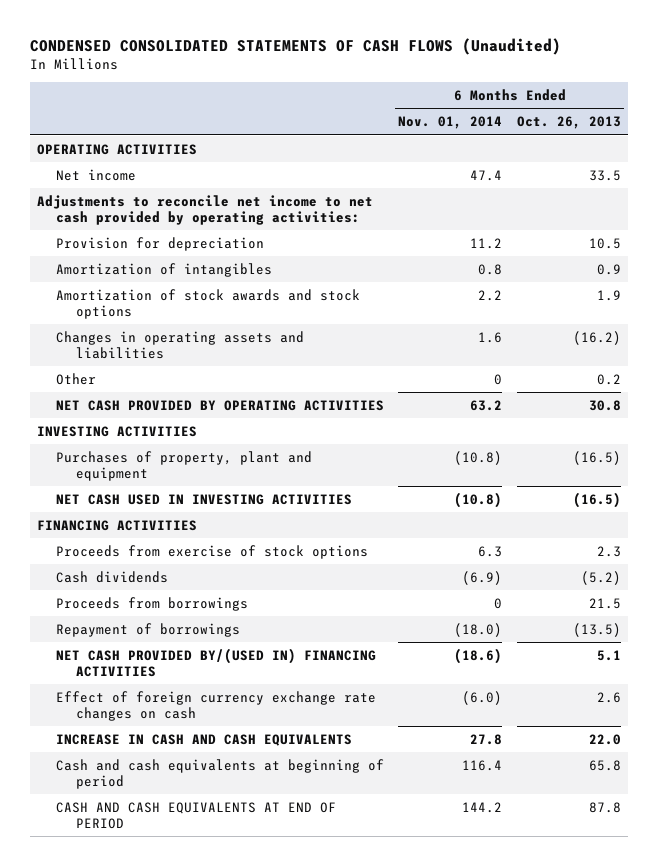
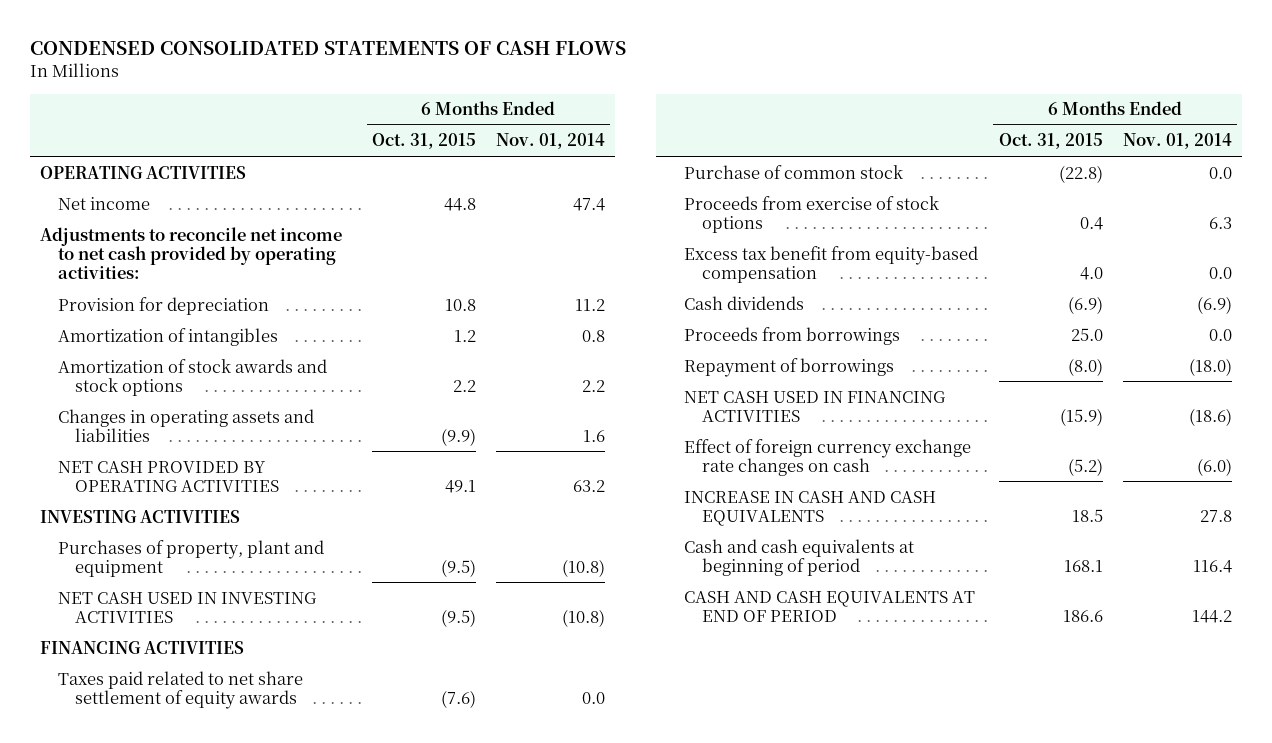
[29,37,561,55] CONDENSED CONSOLIDATED STATEMENTS OF CASH FLOWS (Unaudited) -> [29,41,626,56] CONDENSED CONSOLIDATED STATEMENTS OF CASH FLOWS
[516,116,621,130] Oct. 26, 2013 -> none
none -> [371,133,476,150] Oct. 31, 2015
[56,372,97,385] Other -> none
none -> [57,670,303,709] Taxes paid related to net share settlement of equity awards
none -> [684,164,904,179] Purchase of common stock
none -> [684,245,979,283] Excess tax benefit from equity-based compensation
[494,597,503,609] 0 -> [1208,328,1232,341] 0.0
[56,647,377,677] NET CASH PROVIDED BY/(USED IN) FINANCING ACTIVITIES -> [684,390,947,422] NET CASH USED IN FINANCING ACTIVITIES

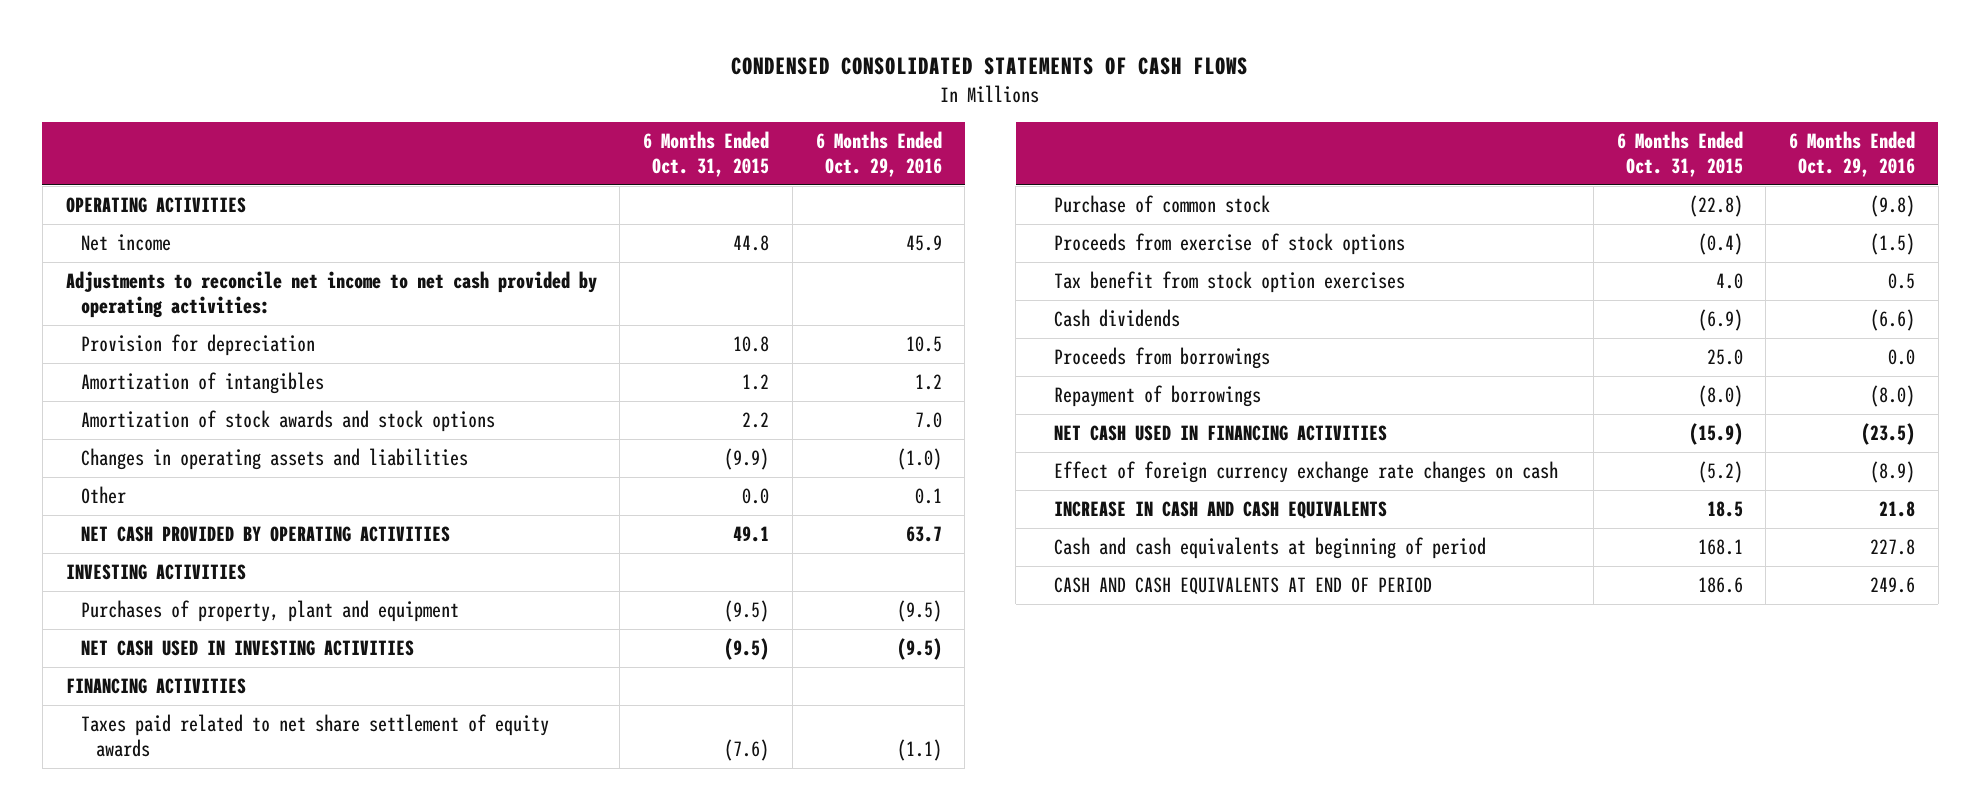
[496,133,606,150] Nov. 01, 2014 -> none
none -> [815,131,942,177] 6 Months Ended Oct. 29, 2016
none -> [80,486,126,505] Other
[1079,216,1103,230] 0.4 -> [1697,233,1743,256] (0.4)
[684,245,979,283] Excess tax benefit from equity-based compensation -> [1054,271,1406,294] Tax benefit from stock option exercises

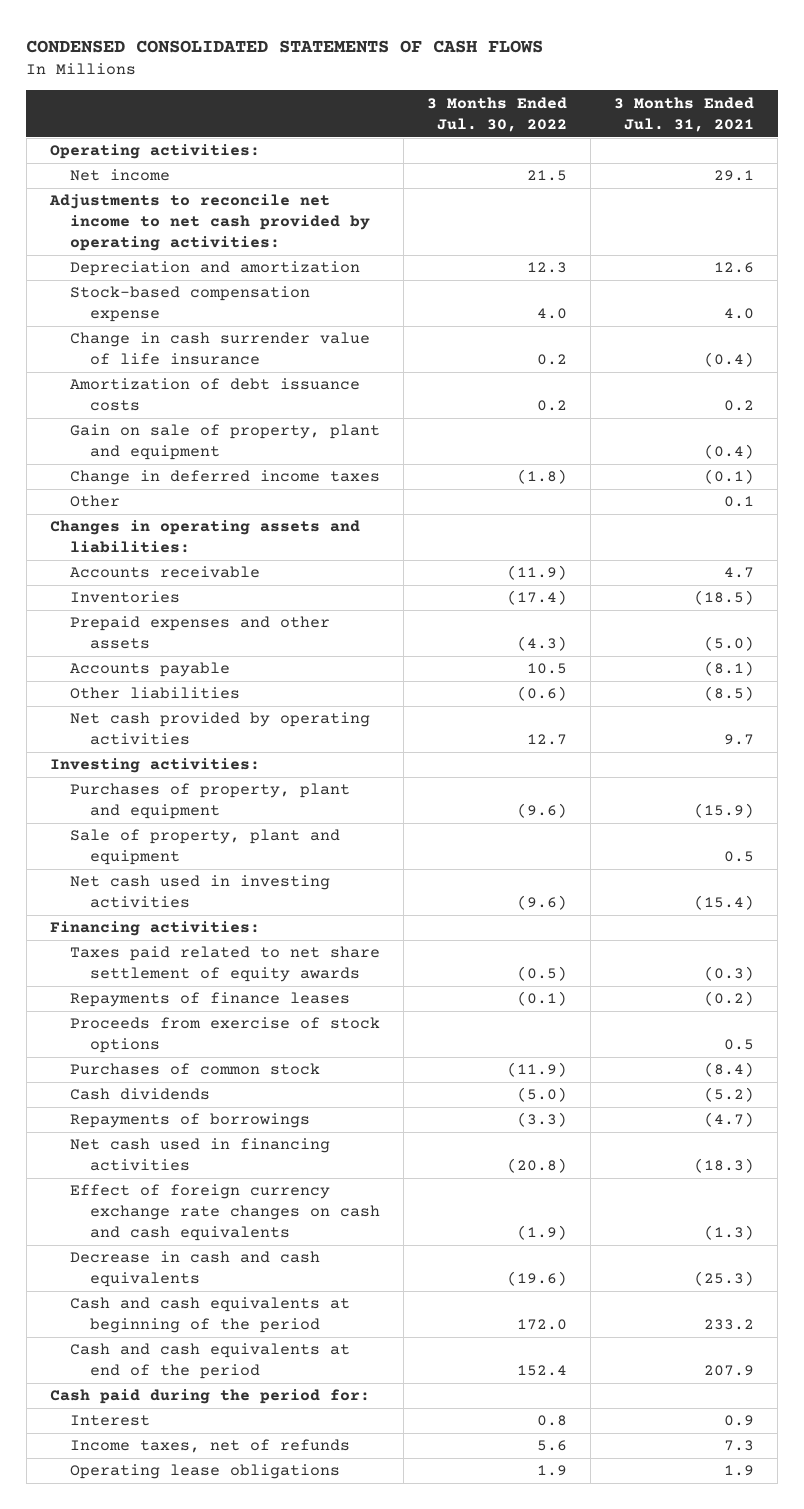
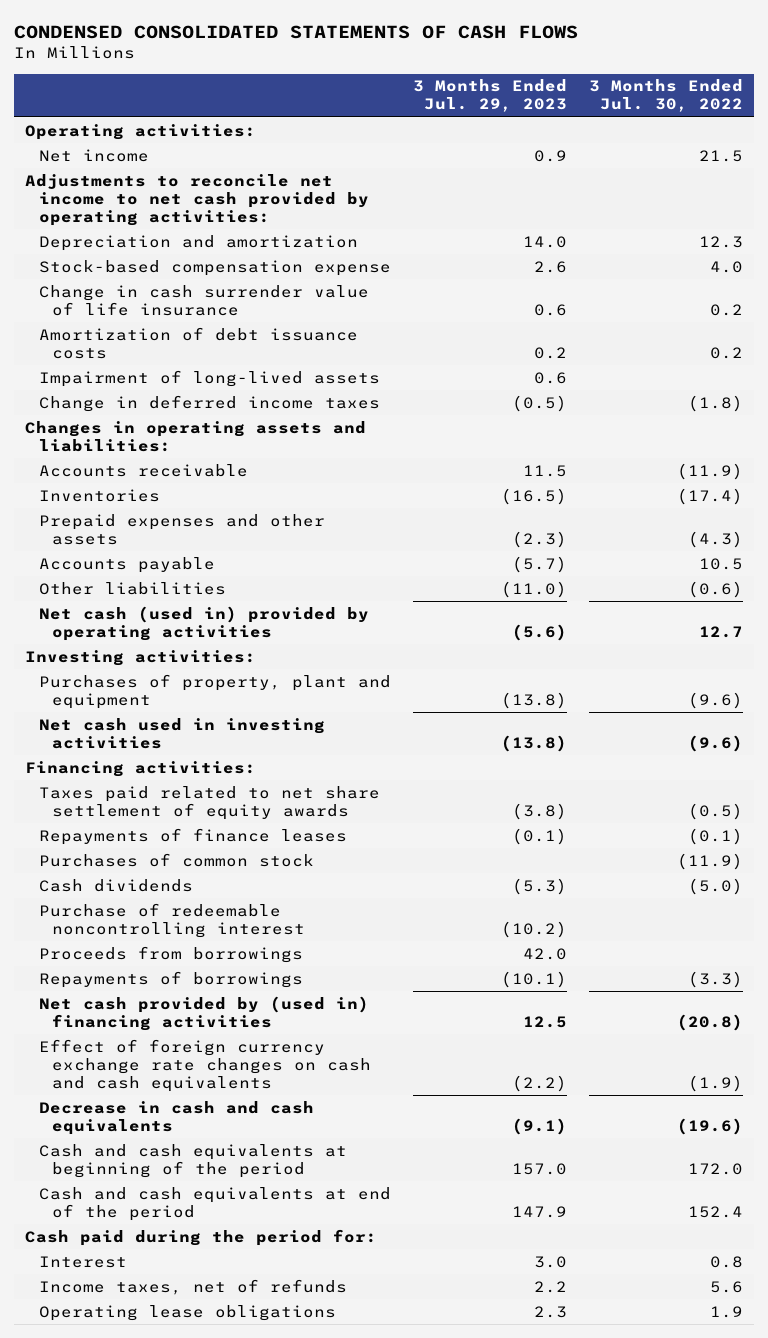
[614,96,755,132] 3 Months Ended Jul. 31, 2021 -> none
none -> [412,79,567,113] 3 Months Ended Jul. 29, 2023
[69,424,380,461] Gain on sale of property, plant and equipment -> none
none -> [38,369,380,387] Impairment of long-lived assets
[69,495,120,508] Other -> none
[69,712,370,746] Net cash provided by operating activities -> [38,605,369,641] Net cash (used in) provided by operating activities
[69,829,340,866] Sale of property, plant and equipment -> none
[69,1017,380,1054] Proceeds from exercise of stock options -> none
none -> [38,902,305,938] Purchase of redeemable noncontrolling interest
none -> [38,945,303,963] Proceeds from borrowings
[69,1138,330,1172] Net cash used in financing activities -> [38,995,369,1031] Net cash provided by (used in) financing activities

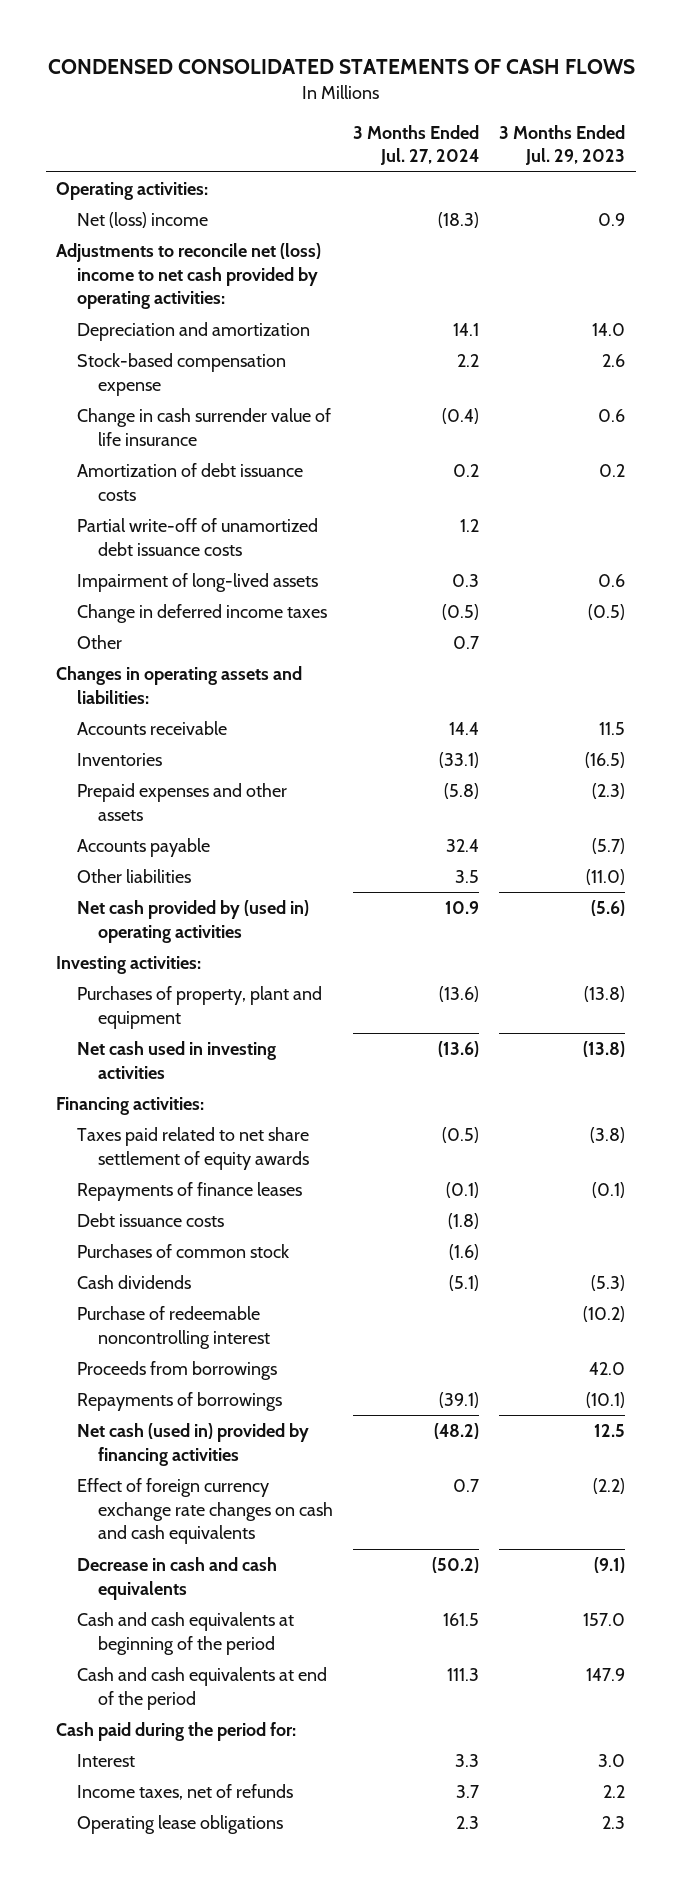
[588,79,743,113] 3 Months Ended Jul. 30, 2022 -> none
none -> [353,124,480,166] 3 Months Ended Jul. 27, 2024
[38,148,149,162] Net income -> [76,212,208,229] Net (loss) income
[25,173,369,226] Adjustments to reconcile net income to net cash provided by operating activities: -> [55,243,321,310] Adjustments to reconcile net (loss) income to net cash provided by operating activities:
none -> [76,518,318,556] Partial write-off of unamortized debt issuance costs
none -> [76,635,122,650] Other
[38,605,369,641] Net cash (used in) provided by operating activities -> [76,900,309,943] Net cash provided by (used in) operating activities
none -> [76,1213,224,1228] Debt issuance costs
[38,995,369,1031] Net cash provided by (used in) financing activities -> [76,1423,309,1466] Net cash (used in) provided by financing activities

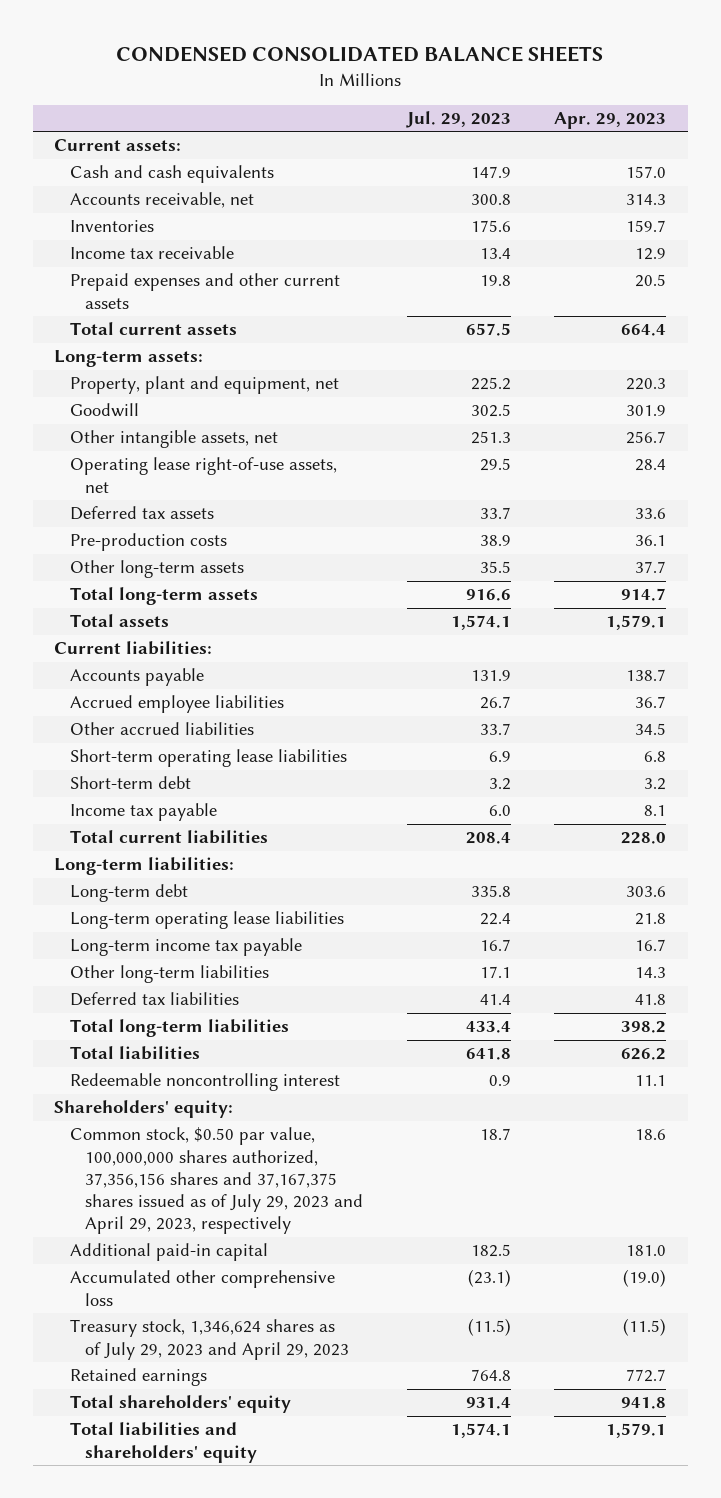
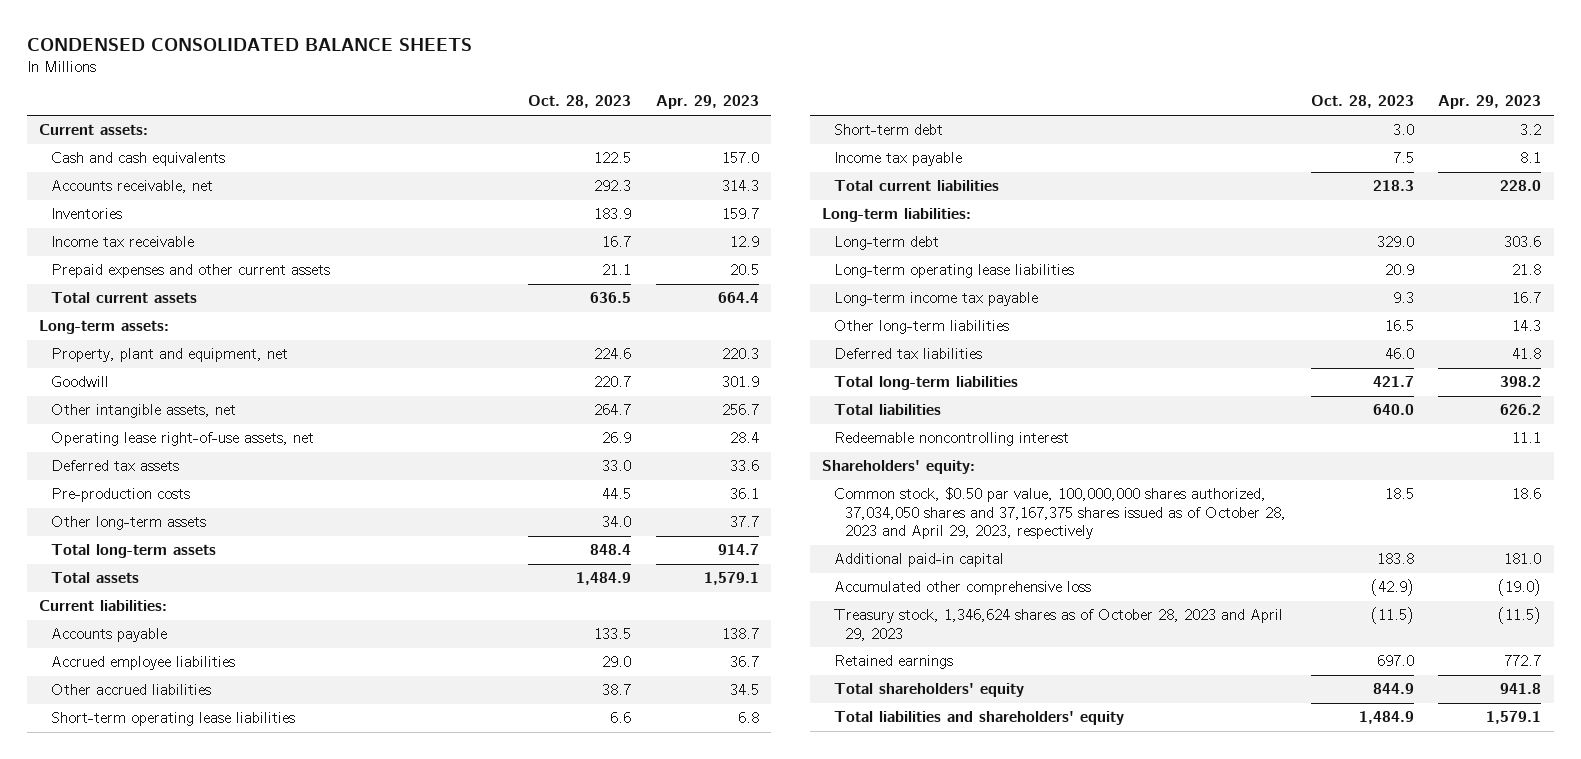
[405,110,511,128] Jul. 29, 2023 -> none
none -> [528,95,632,109] Oct. 28, 2023
[69,1127,364,1235] Common stock, $0.50 par value, 100,000,000 shares authorized, 37,356,156 shares and 37,167,375 shares issued as of July 29, 2023 and April 29, 2023, respectively -> [833,487,1287,539] Common stock, $0.50 par value, 100,000,000 shares authorized, 37,034,050 shares and 37,167,375 shares issued as of October 28, 2023 and April 29, 2023, respectively
[69,1319,350,1360] Treasury stock, 1,346,624 shares as of July 29, 2023 and April 29, 2023 -> [833,609,1283,641] Treasury stock, 1,346,624 shares as of October 28, 2023 and April 29, 2023

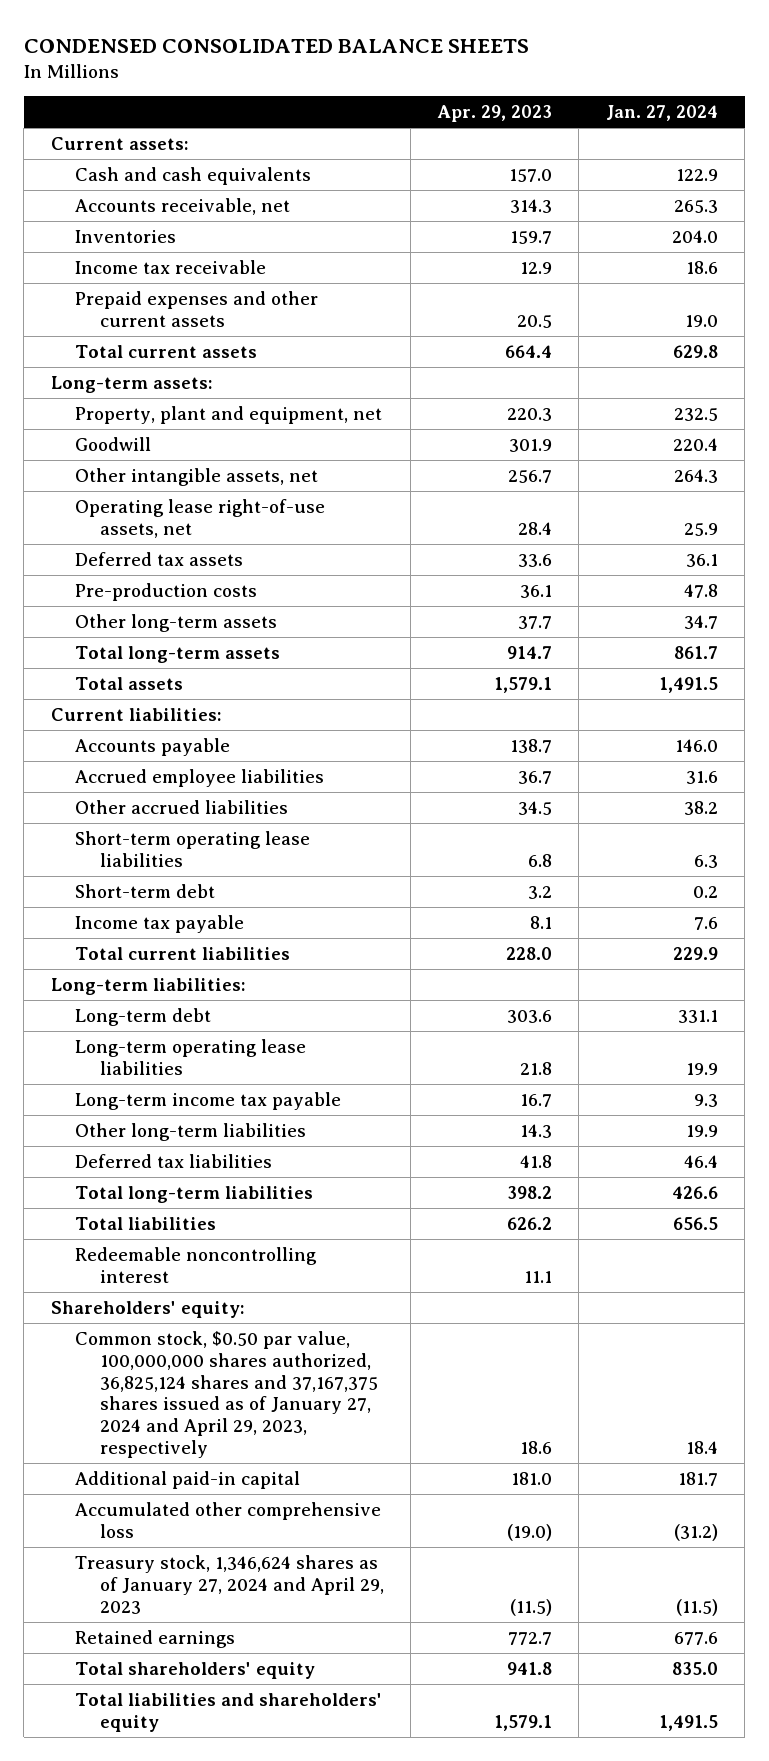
[528,95,632,109] Oct. 28, 2023 -> none
none -> [605,105,718,122] Jan. 27, 2024
[833,487,1287,539] Common stock, $0.50 par value, 100,000,000 shares authorized, 37,034,050 shares and 37,167,375 shares issued as of October 28, 2023 and April 29, 2023, respectively -> [75,1330,378,1459] Common stock, $0.50 par value, 100,000,000 shares authorized, 36,825,124 shares and 37,167,375 shares issued as of January 27, 2024 and April 29, 2023, respectively
[833,609,1283,641] Treasury stock, 1,346,624 shares as of October 28, 2023 and April 29, 2023 -> [75,1554,384,1614] Treasury stock, 1,346,624 shares as of January 27, 2024 and April 29, 2023

